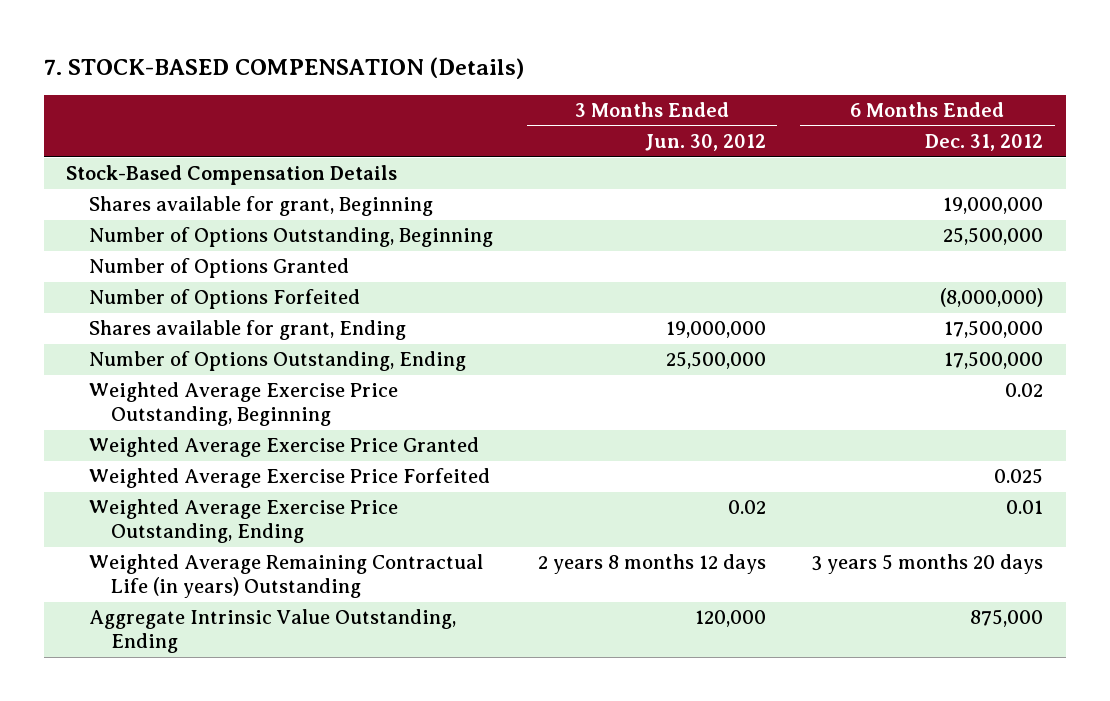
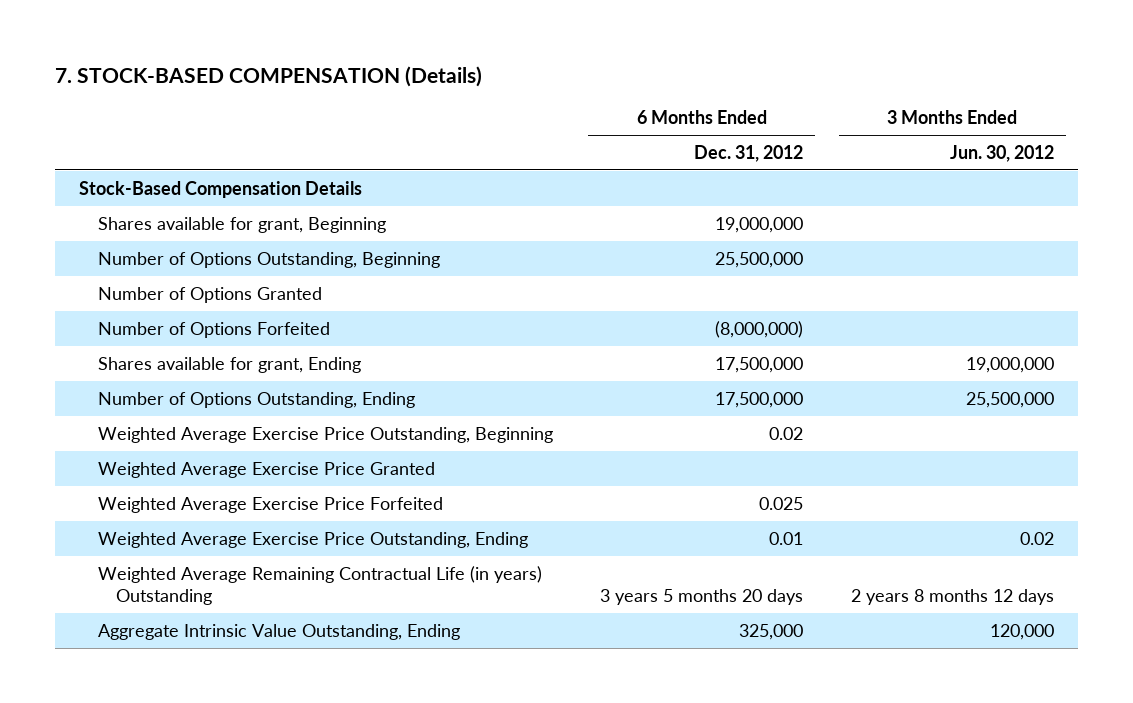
[970,609,1044,628] 875,000 -> [739,623,804,640] 325,000

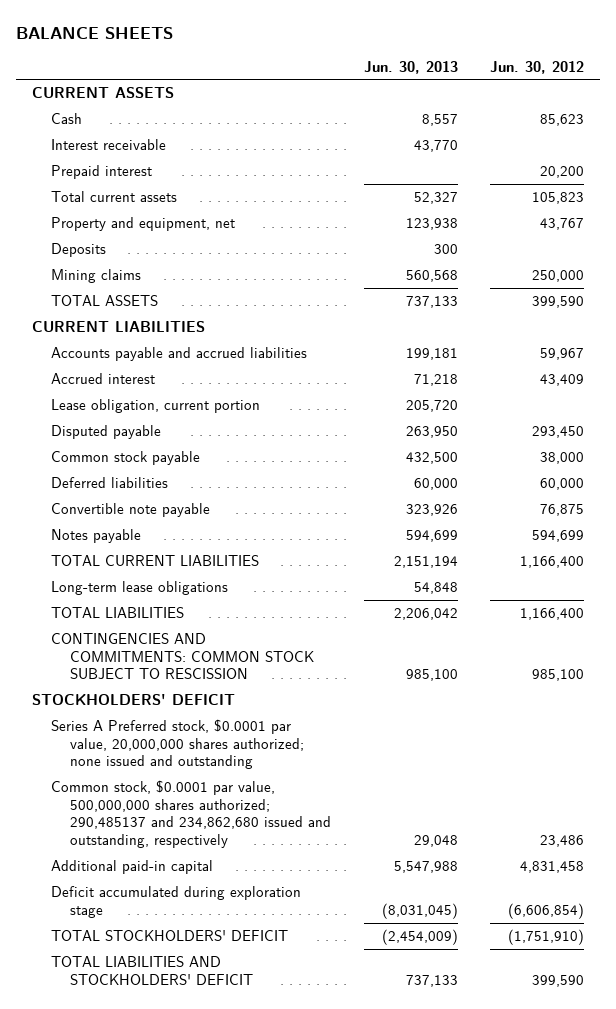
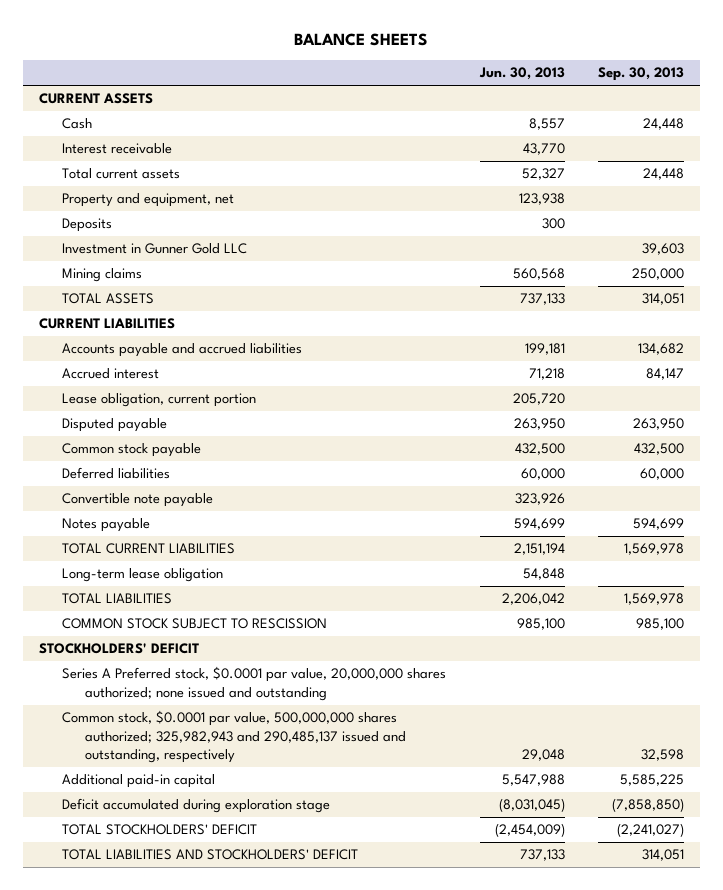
[489,60,584,74] Jun. 30, 2012 -> none
none -> [597,67,684,82] Sep. 30, 2013
[51,165,153,180] Prepaid interest -> none
none -> [62,243,248,255] Investment in Gunner Gold LLC
[51,581,229,596] Long-term lease obligations -> [62,568,224,583] Long-term lease obligation
[51,633,315,680] CONTINGENCIES AND COMMITMENTS: COMMON STOCK SUBJECT TO RESCISSION -> [62,618,328,630] COMMON STOCK SUBJECT TO RESCISSION
[51,780,332,849] Common stock, $0.0001 par value, 500,000,000 shares authorized; 290,485137 and 234,862,680 issued and outstanding, respectively -> [62,710,407,764] Common stock, $0.0001 par value, 500,000,000 shares authorized; 325,982,943 and 290,485,137 issued and outstanding, respectively

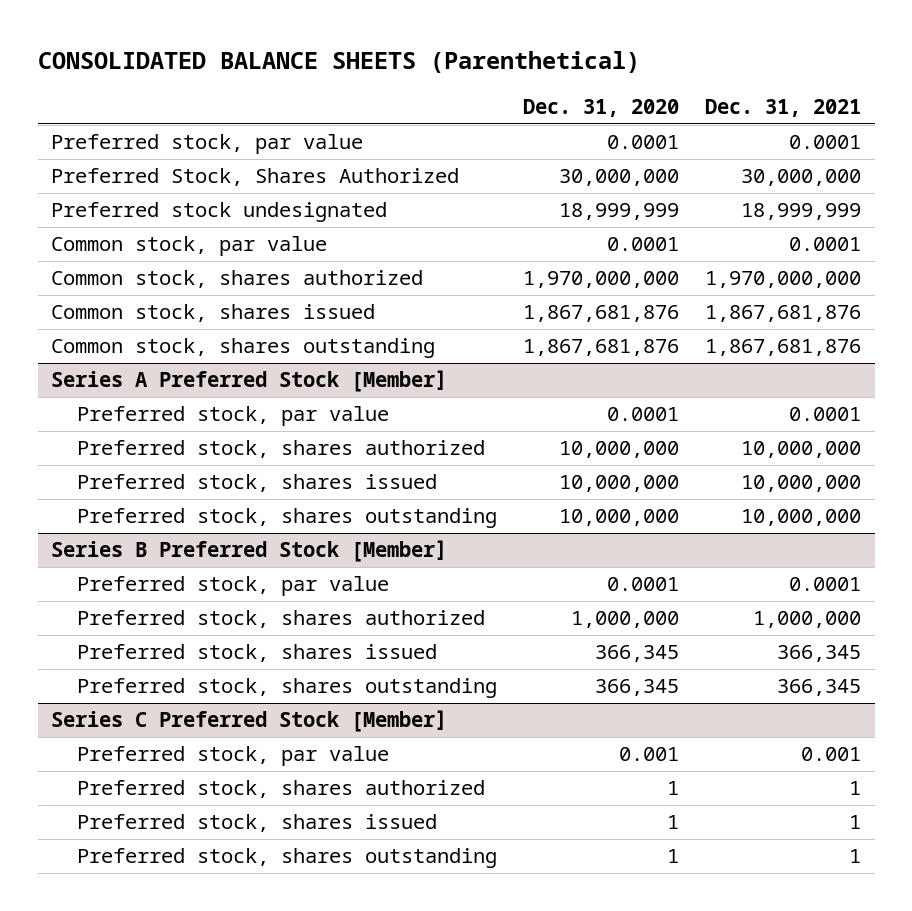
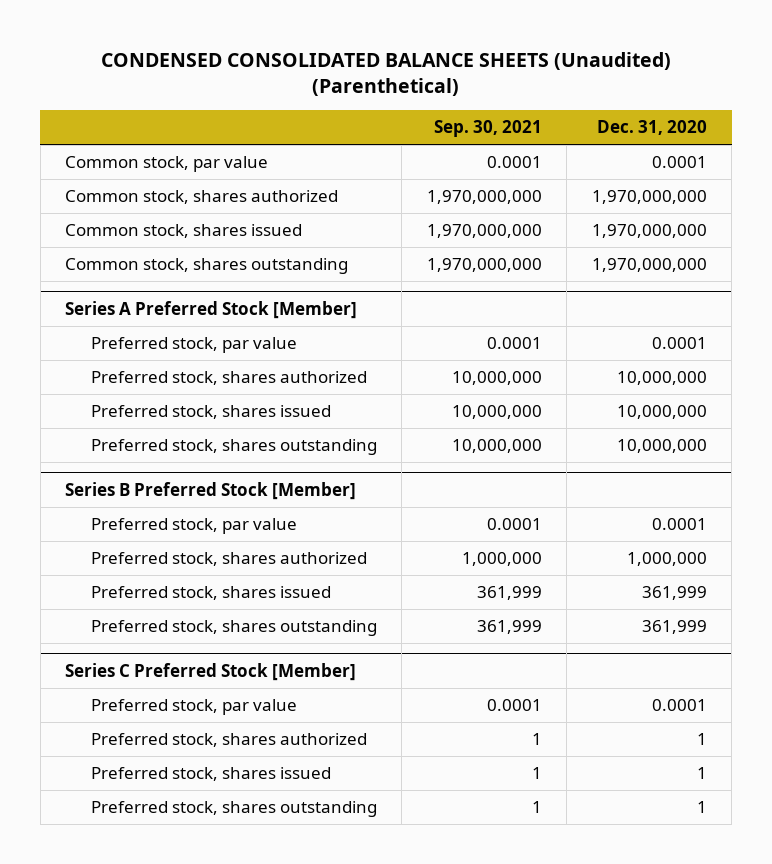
[37,51,640,74] CONSOLIDATED BALANCE SHEETS (Parenthetical) -> [100,51,671,97] CONDENSED CONSOLIDATED BALANCE SHEETS (Unaudited) (Parenthetical)
[705,99,862,118] Dec. 31, 2021 -> none
none -> [433,120,542,138] Sep. 30, 2021
[50,134,363,155] Preferred stock, par value -> none
[50,168,459,187] Preferred Stock, Shares Authorized -> none
[50,202,387,223] Preferred stock undesignated -> none
[523,305,680,323] 1,867,681,876 -> [591,224,707,239] 1,970,000,000
[523,339,680,357] 1,867,681,876 -> [591,258,707,273] 1,970,000,000
[595,645,680,663] 366,345 -> [641,586,707,601] 361,999
[595,679,680,697] 366,345 -> [641,620,707,635] 361,999
[619,747,680,762] 0.001 -> [651,699,707,712] 0.0001

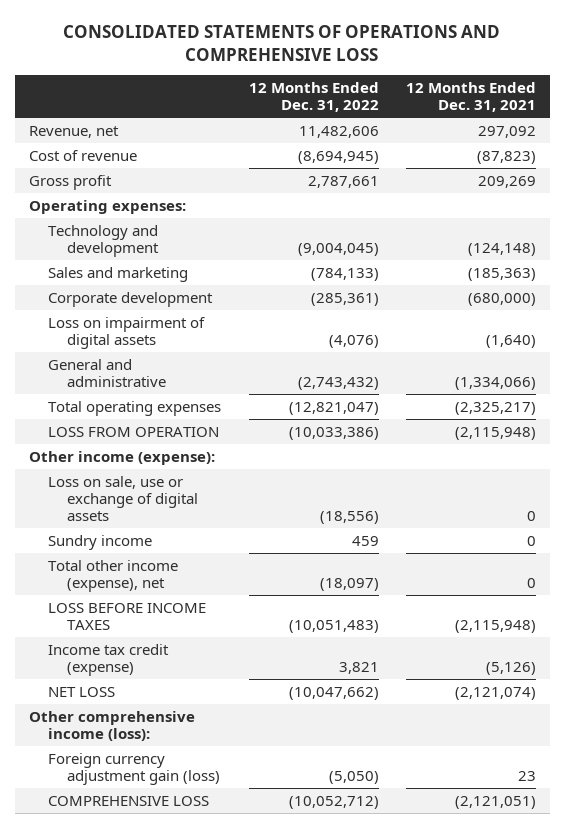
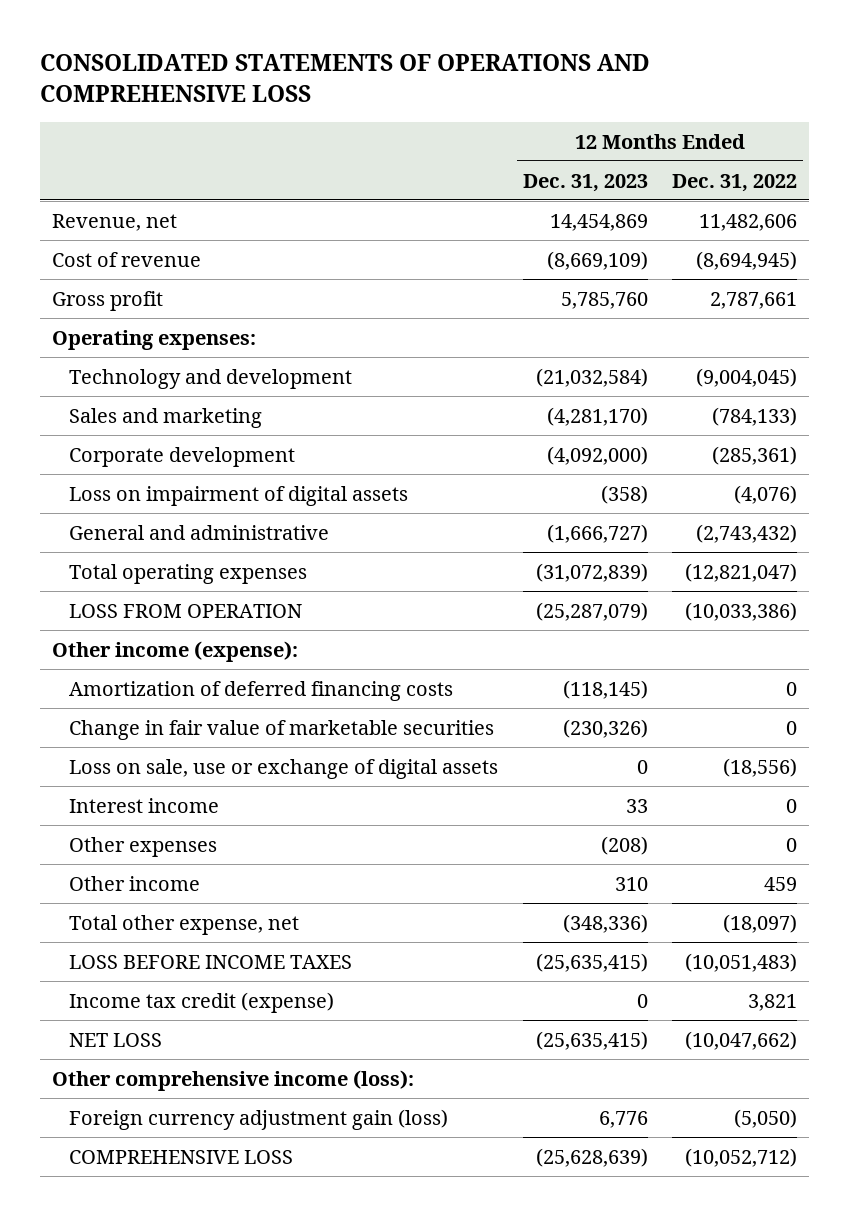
[406,82,537,113] 12 Months Ended Dec. 31, 2021 -> none
none -> [522,173,648,192] Dec. 31, 2023
none -> [69,680,454,701] Amortization of deferred financing costs
none -> [69,719,495,740] Change in fair value of marketable securities
none -> [69,797,220,813] Interest income
none -> [69,836,218,857] Other expenses
[47,534,152,550] Sundry income -> [69,875,201,891] Other income
[47,559,178,592] Total other income (expense), net -> [69,914,300,935] Total other expense, net

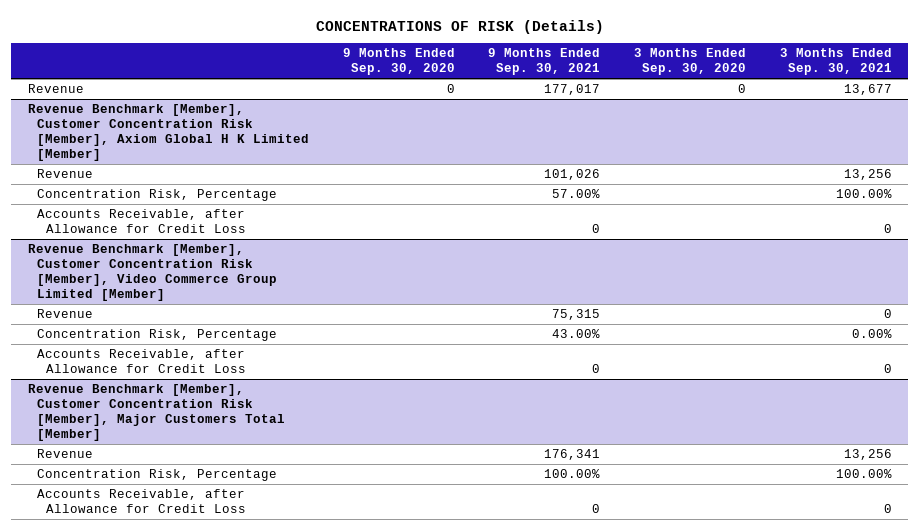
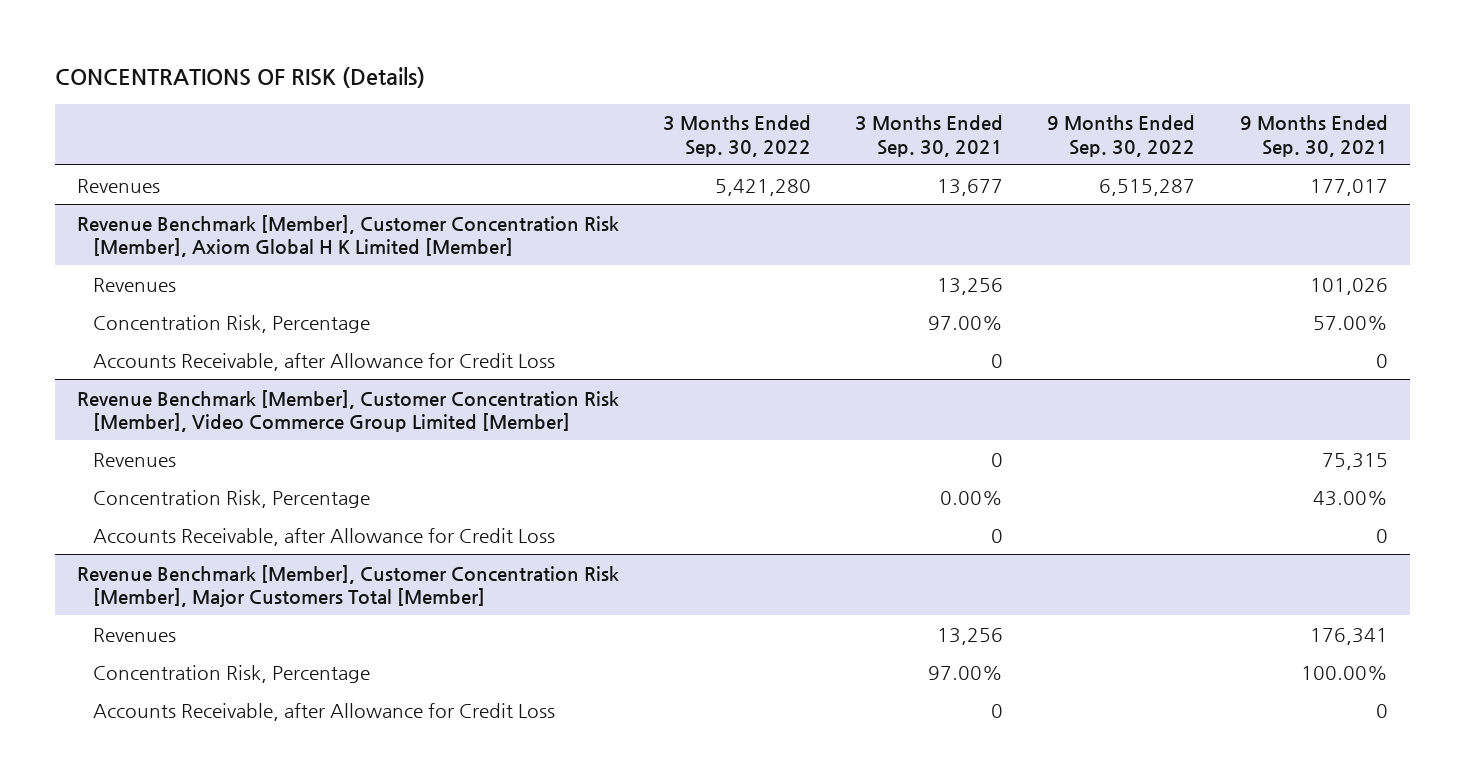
[342,48,455,76] 9 Months Ended Sep. 30, 2020 -> none
[633,48,746,76] 3 Months Ended Sep. 30, 2020 -> none
none -> [662,115,811,157] 3 Months Ended Sep. 30, 2022
none -> [1047,115,1196,157] 9 Months Ended Sep. 30, 2022
[27,84,84,94] Revenue -> [76,178,160,193] Revenues
[36,169,93,179] Revenue -> [93,277,177,292] Revenues
[835,189,892,199] 100.00% -> [928,315,1004,330] 97.00%
[36,309,93,319] Revenue -> [93,452,177,467] Revenues
[36,449,93,459] Revenue -> [93,627,177,642] Revenues
[835,469,892,479] 100.00% -> [928,665,1004,680] 97.00%

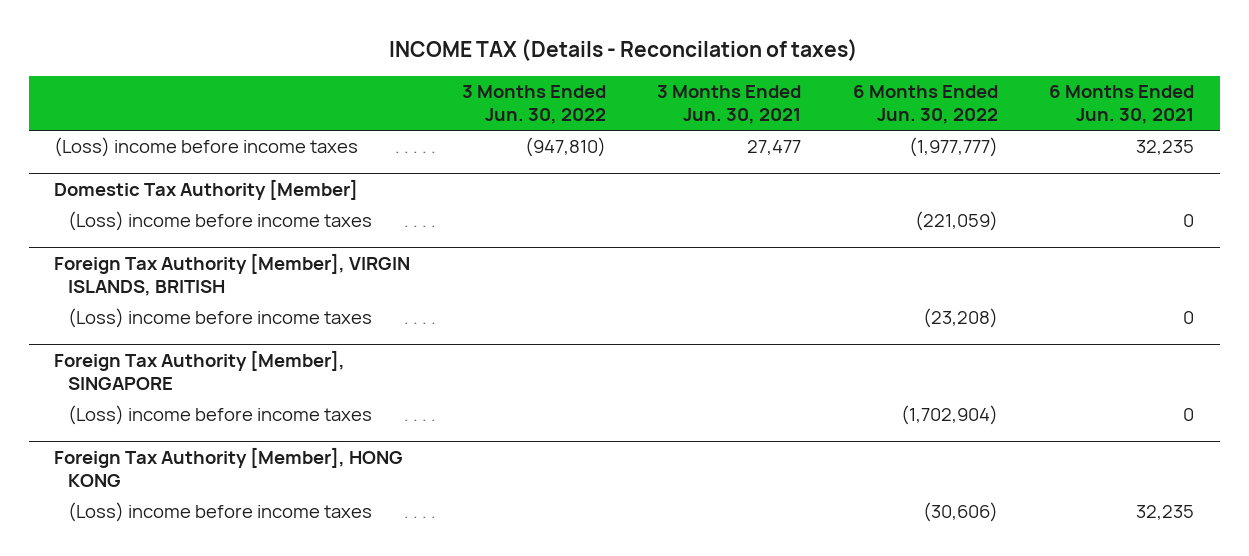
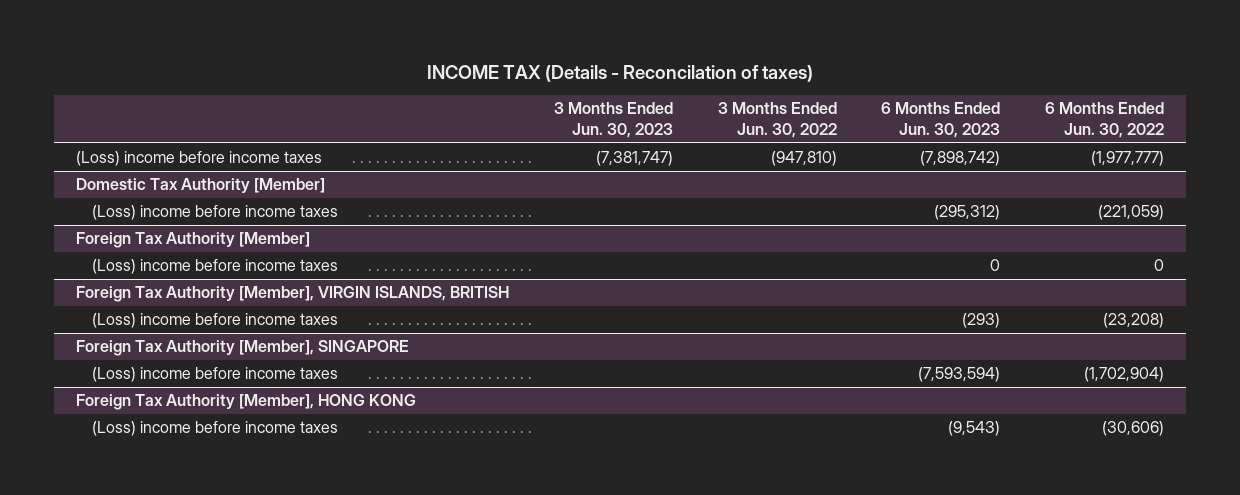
[657,85,802,125] 3 Months Ended Jun. 30, 2021 -> none
[1049,85,1195,125] 6 Months Ended Jun. 30, 2021 -> none
none -> [554,102,674,139] 3 Months Ended Jun. 30, 2023
none -> [881,102,1001,139] 6 Months Ended Jun. 30, 2023
none -> [76,232,311,249] Foreign Tax Authority [Member]
none -> [91,259,338,275] (Loss) income before income taxes

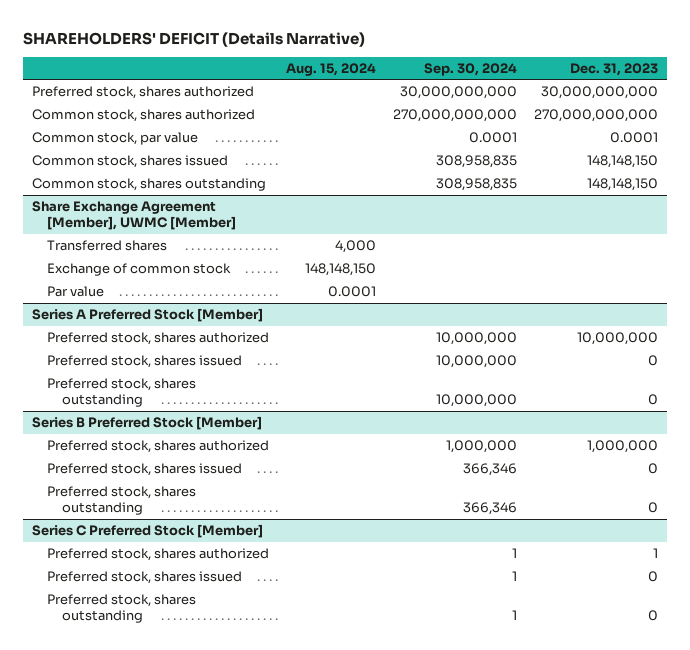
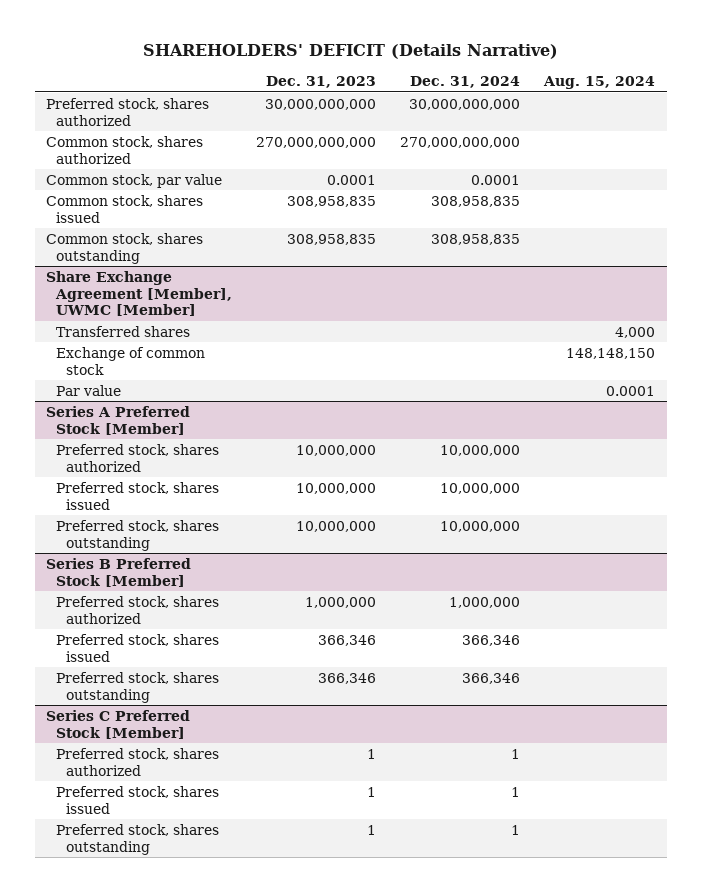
[424,62,518,76] Sep. 30, 2024 -> none
none -> [409,76,520,89] Dec. 31, 2024
[587,155,659,169] 148,148,150 -> [287,195,377,207] 308,958,835
[587,178,659,192] 148,148,150 -> [287,233,377,245] 308,958,835
[648,355,659,367] 0 -> [296,482,377,494] 10,000,000
[648,394,659,406] 0 -> [296,520,377,532] 10,000,000
[648,463,659,475] 0 -> [318,634,377,646] 366,346
[648,502,659,514] 0 -> [318,672,377,684] 366,346
[648,571,659,583] 0 -> [367,786,377,797] 1
[648,610,659,622] 0 -> [367,824,377,835] 1

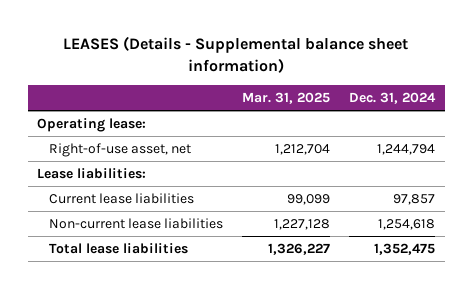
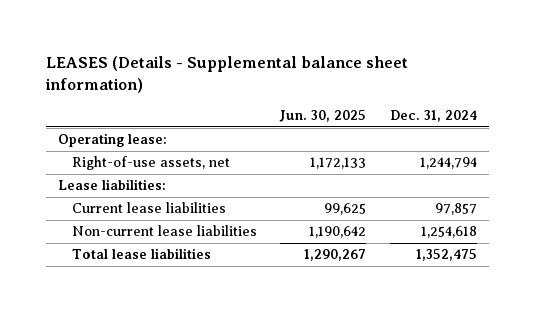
[242,91,331,104] Mar. 31, 2025 -> none
none -> [279,110,367,123] Jun. 30, 2025
[49,143,192,158] Right-of-use asset, net -> [71,156,230,171] Right-of-use assets, net

